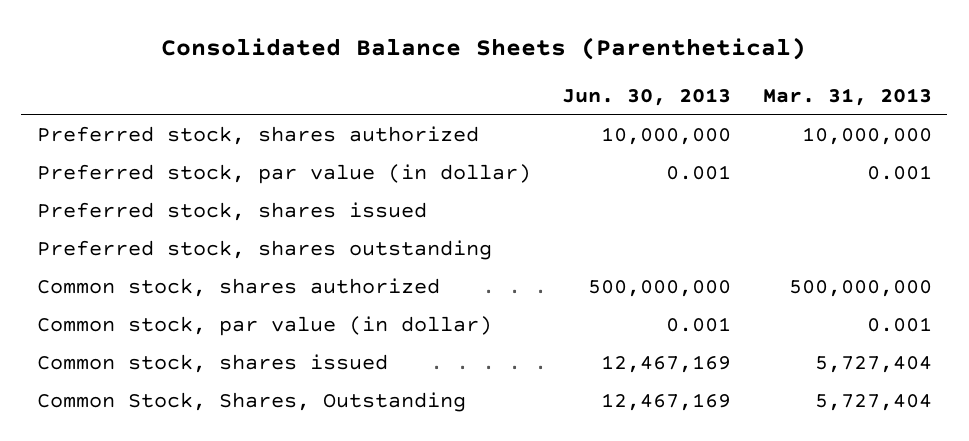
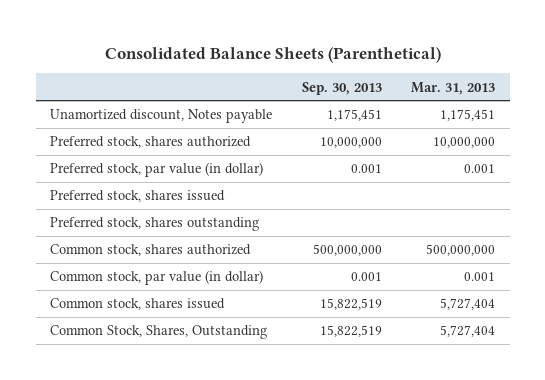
[562,88,732,107] Jun. 30, 2013 -> none
none -> [301,81,382,95] Sep. 30, 2013
none -> [50,109,273,124] Unamortized discount, Notes payable

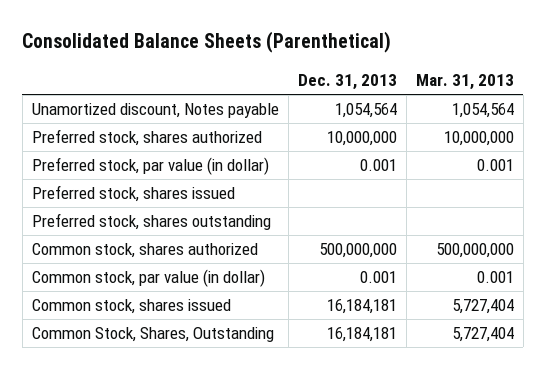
[301,81,382,95] Sep. 30, 2013 -> none
none -> [297,73,397,90] Dec. 31, 2013
[440,109,496,122] 1,175,451 -> [451,103,514,119] 1,054,564

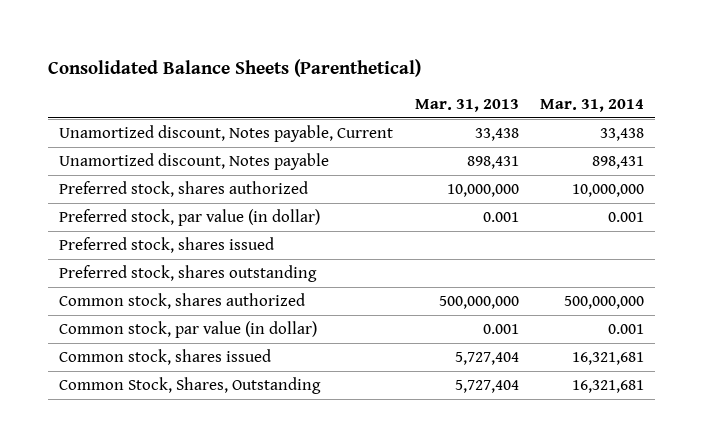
[297,73,397,90] Dec. 31, 2013 -> none
none -> [540,98,645,112] Mar. 31, 2014
none -> [59,124,394,142] Unamortized discount, Notes payable, Current
[451,103,514,119] 1,054,564 -> [466,155,519,169] 898,431

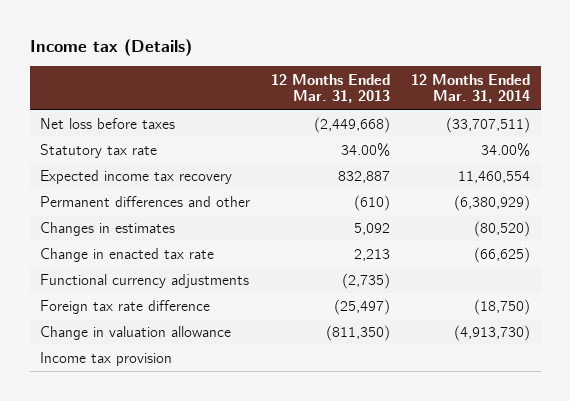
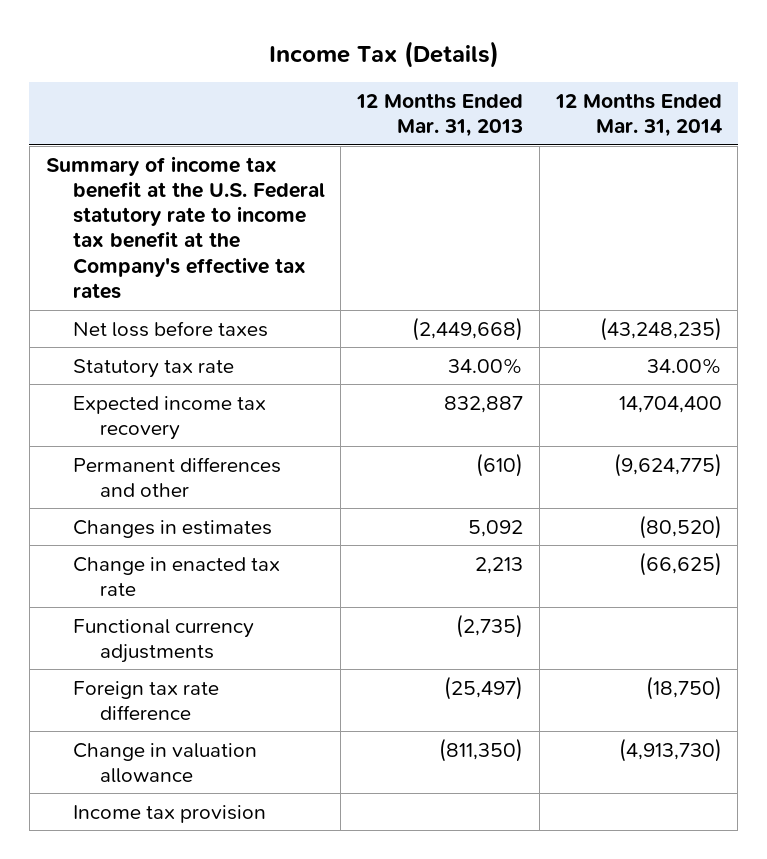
[29,39,192,57] Income tax (Details) -> [268,40,499,68] Income Tax (Details)
none -> [45,155,325,299] Summary of income tax benefit at the U.S. Federal statutory rate to income tax benefit at the Company's effective tax rates
[446,117,531,134] (33,707,511) -> [599,316,722,341] (43,248,235)
[458,171,531,184] 11,460,554 -> [618,395,722,413] 14,704,400
[454,195,531,212] (6,380,929) -> [613,452,722,477] (9,624,775)

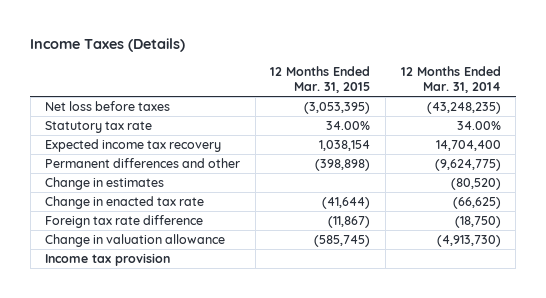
[268,40,499,68] Income Tax (Details) -> [30,38,186,53] Income Taxes (Details)
[356,93,524,138] 12 Months Ended Mar. 31, 2013 -> none
none -> [270,66,371,94] 12 Months Ended Mar. 31, 2015
[45,155,325,299] Summary of income tax benefit at the U.S. Federal statutory rate to income tax benefit at the Company's effective tax rates -> none
[72,519,272,538] Changes in estimates -> [45,177,165,191] Change in estimates
[72,618,254,663] Functional currency adjustments -> none

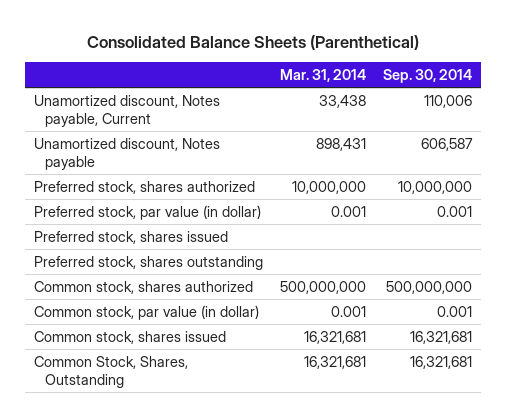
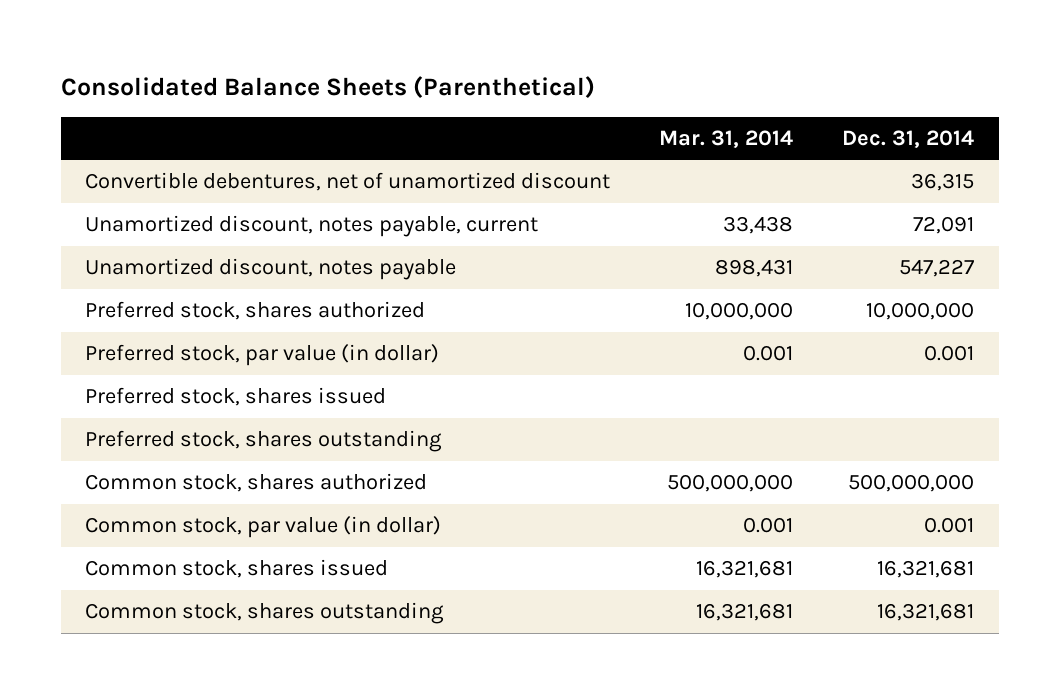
[383,69,473,84] Sep. 30, 2014 -> none
none -> [842,129,975,148] Dec. 31, 2014
none -> [85,172,611,192] Convertible debentures, net of unamortized discount
[34,94,221,128] Unamortized discount, Notes payable, Current -> [85,215,539,238] Unamortized discount, notes payable, current
[34,137,221,171] Unamortized discount, Notes payable -> [85,258,457,281] Unamortized discount, notes payable
[34,355,189,389] Common Stock, Shares, Outstanding -> [85,602,445,625] Common stock, shares outstanding

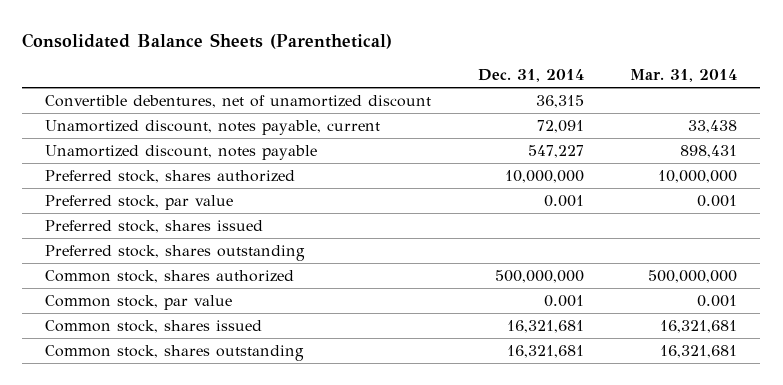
[85,344,440,367] Preferred stock, par value (in dollar) -> [45,194,234,210] Preferred stock, par value
[85,516,442,539] Common stock, par value (in dollar) -> [45,294,233,310] Common stock, par value

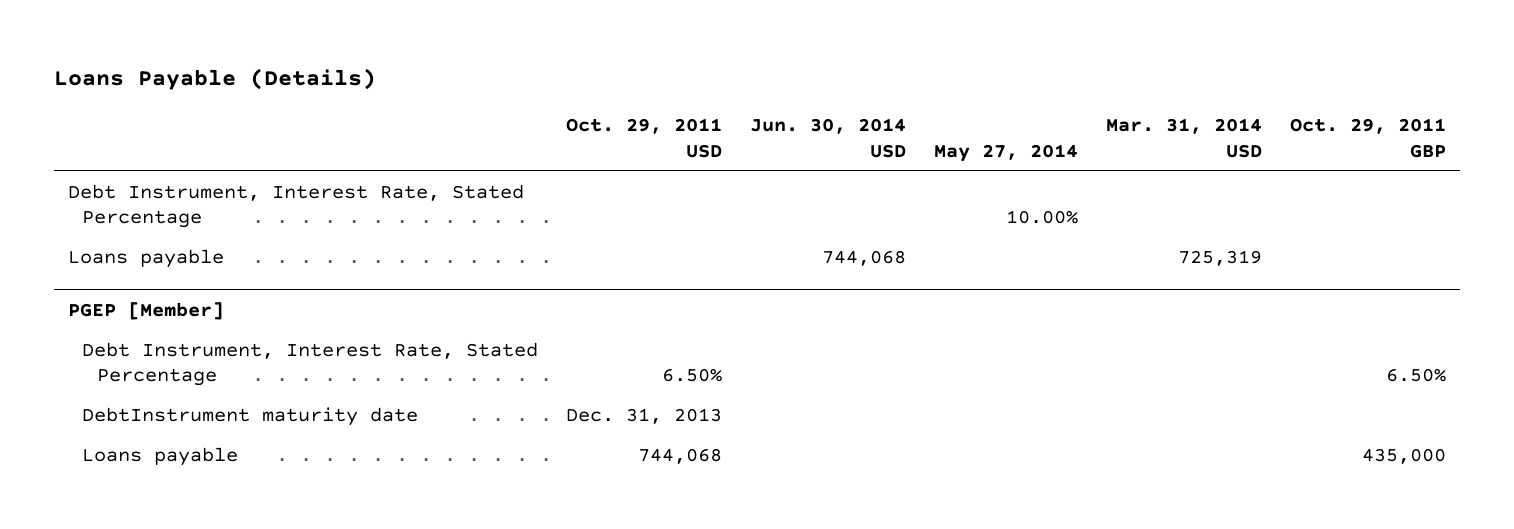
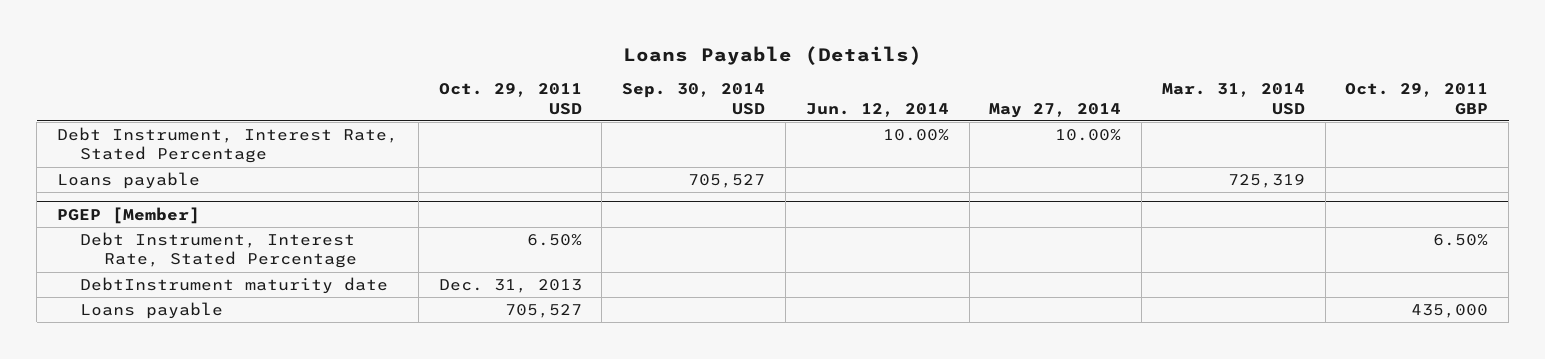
[750,118,907,158] Jun. 30, 2014 USD -> none
none -> [622,83,766,115] Sep. 30, 2014 USD
none -> [805,102,949,117] Jun. 12, 2014
[638,447,723,464] 744,068 -> [504,304,582,319] 705,527

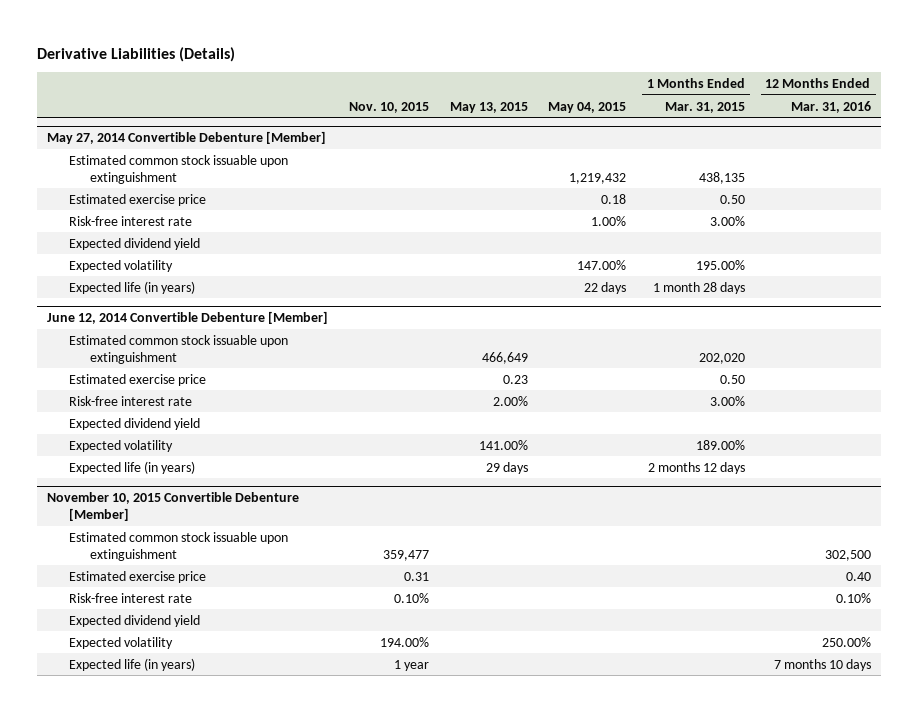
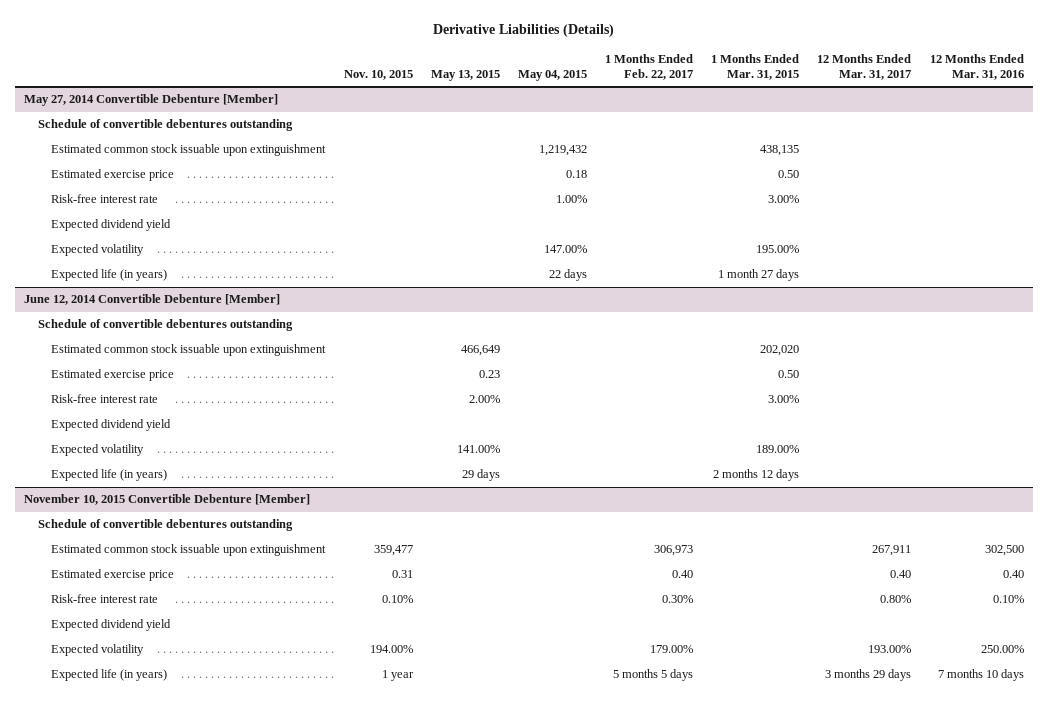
none -> [605,53,694,80] 1 Months Ended Feb. 22, 2017
none -> [817,53,912,80] 12 Months Ended Mar. 31, 2017
none -> [37,119,293,132] Schedule of convertible debentures outstanding
[653,281,746,294] 1 month 28 days -> [718,269,800,282] 1 month 27 days
none -> [37,319,293,332] Schedule of convertible debentures outstanding
none -> [37,519,293,532] Schedule of convertible debentures outstanding

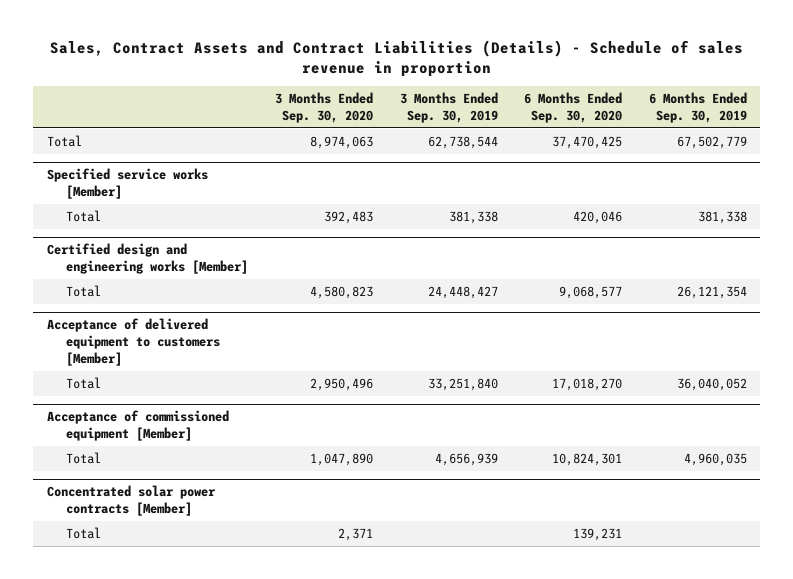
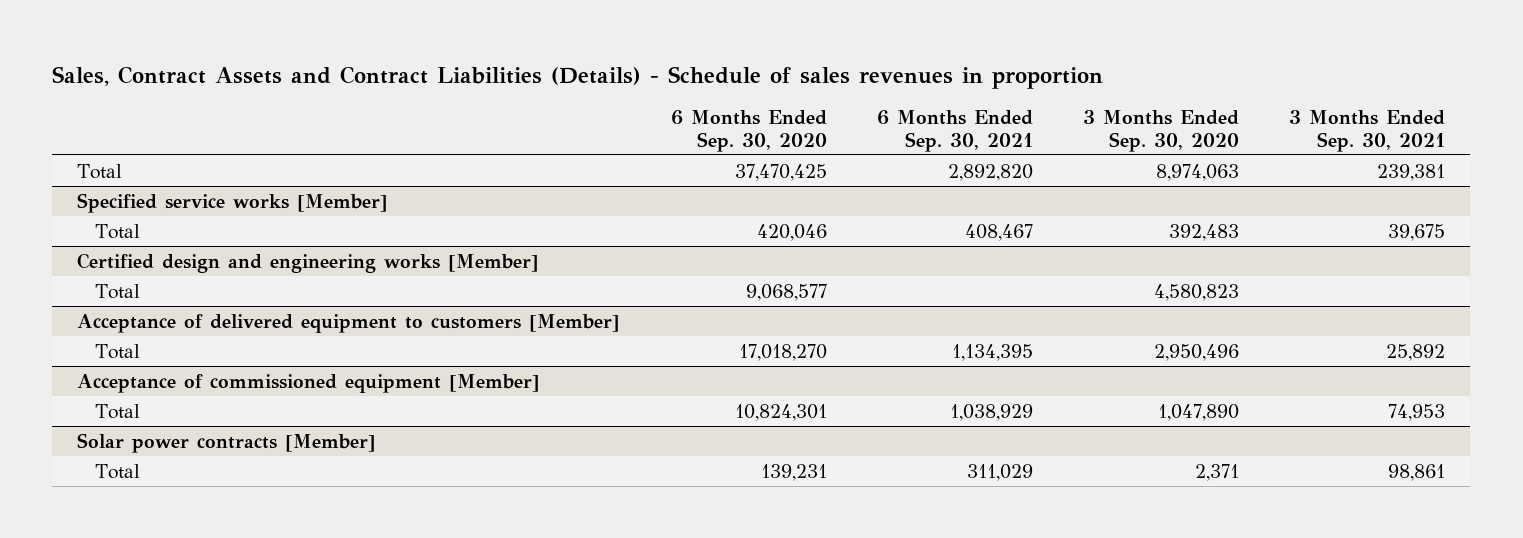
[49,40,743,78] Sales, Contract Assets and Contract Liabilities (Details) - Schedule of sales revenue in proportion -> [52,65,1104,89] Sales, Contract Assets and Contract Liabilities (Details) - Schedule of sales revenues in proportion
[399,92,498,123] 3 Months Ended Sep. 30, 2019 -> none
[648,92,747,123] 6 Months Ended Sep. 30, 2019 -> none
none -> [876,110,1033,152] 6 Months Ended Sep. 30, 2021
none -> [1289,110,1446,152] 3 Months Ended Sep. 30, 2021
[46,485,216,517] Concentrated solar power contracts [Member] -> [77,432,377,453] Solar power contracts [Member]

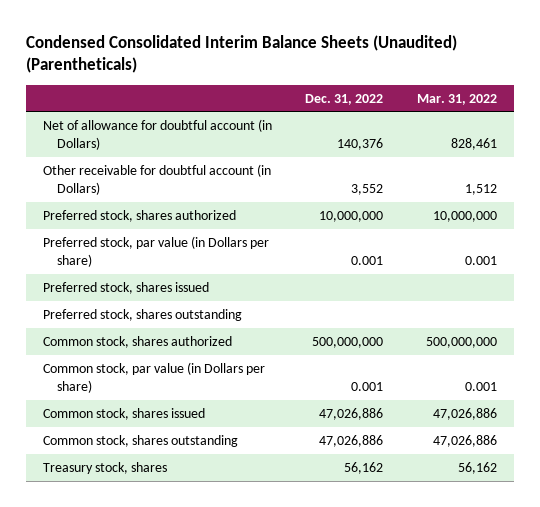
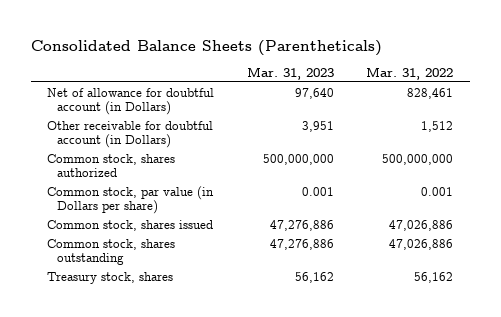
[26,35,458,74] Condensed Consolidated Interim Balance Sheets (Unaudited) (Parentheticals) -> [31,39,383,56] Consolidated Balance Sheets (Parentheticals)
[305,93,384,105] Dec. 31, 2022 -> none
none -> [246,66,334,80] Mar. 31, 2023
[43,210,237,223] Preferred stock, shares authorized -> none
[43,236,270,268] Preferred stock, par value (in Dollars per share) -> none
[43,282,210,295] Preferred stock, shares issued -> none
[43,309,243,322] Preferred stock, shares outstanding -> none

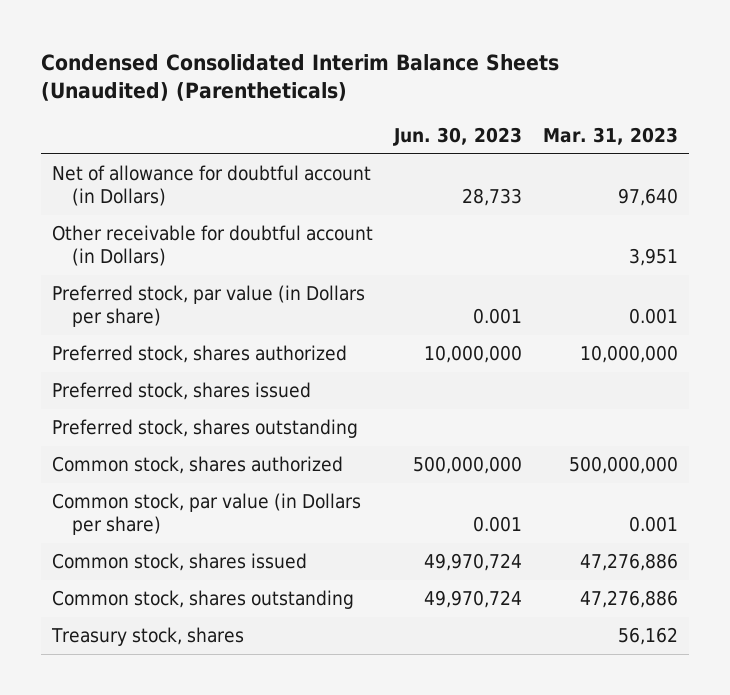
[31,39,383,56] Consolidated Balance Sheets (Parentheticals) -> [41,53,560,102] Condensed Consolidated Interim Balance Sheets (Unaudited) (Parentheticals)
[366,66,454,80] Mar. 31, 2022 -> none
none -> [392,126,522,146] Jun. 30, 2023
none -> [51,285,365,328] Preferred stock, par value (in Dollars per share)
none -> [51,345,347,364] Preferred stock, shares authorized
none -> [51,382,311,401] Preferred stock, shares issued
none -> [51,419,358,439] Preferred stock, shares outstanding

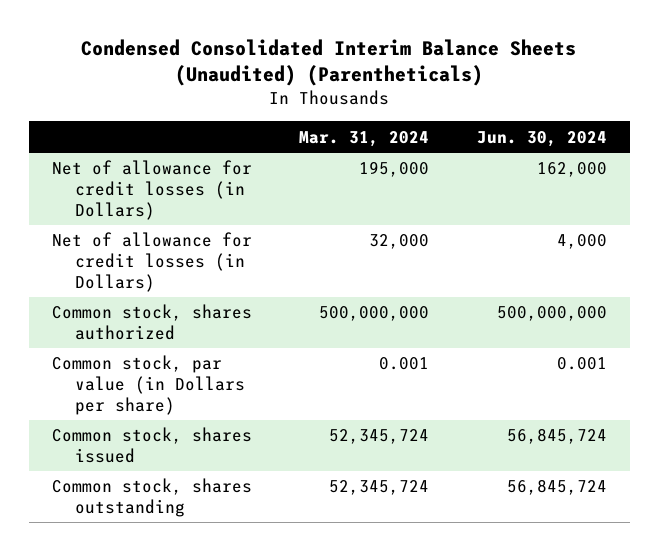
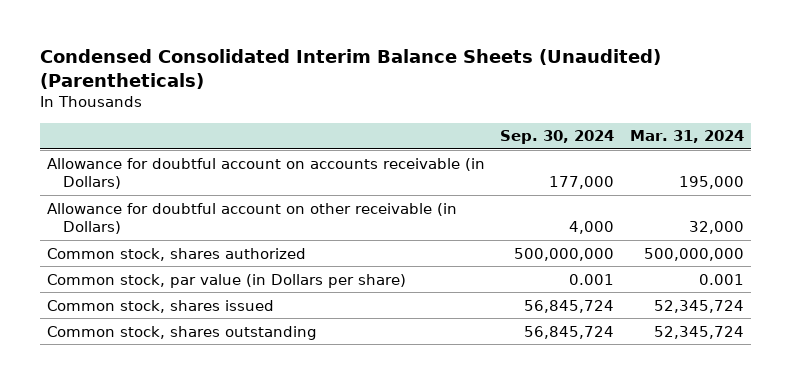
[476,130,607,147] Jun. 30, 2024 -> none
none -> [500,130,615,145] Sep. 30, 2024
[52,160,253,220] Net of allowance for credit losses (in Dollars) -> [47,157,486,190] Allowance for doubtful account on accounts receivable (in Dollars)
[52,232,253,292] Net of allowance for credit losses (in Dollars) -> [47,202,458,235] Allowance for doubtful account on other receivable (in Dollars)

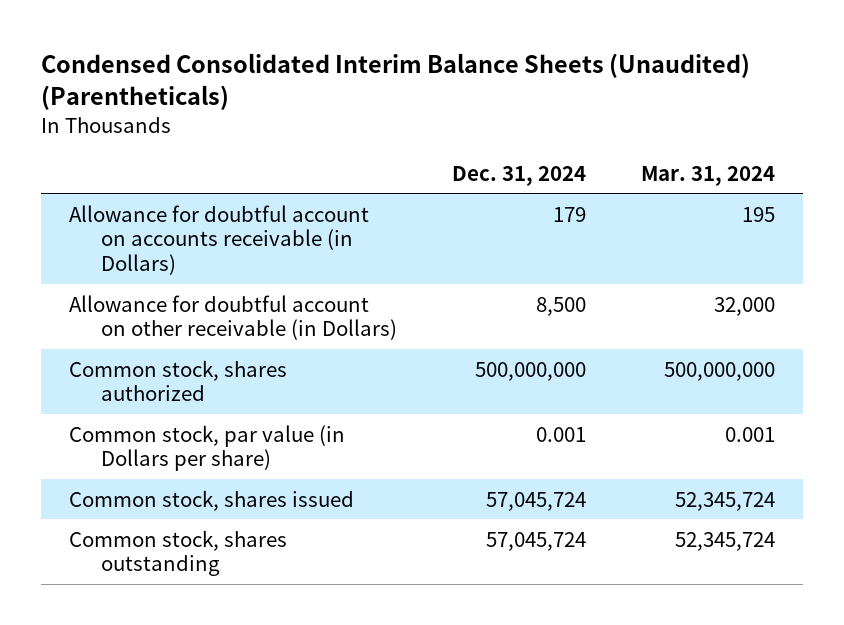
[500,130,615,145] Sep. 30, 2024 -> none
none -> [451,165,586,186] Dec. 31, 2024
[678,176,744,190] 195,000 -> [742,206,776,222] 195

